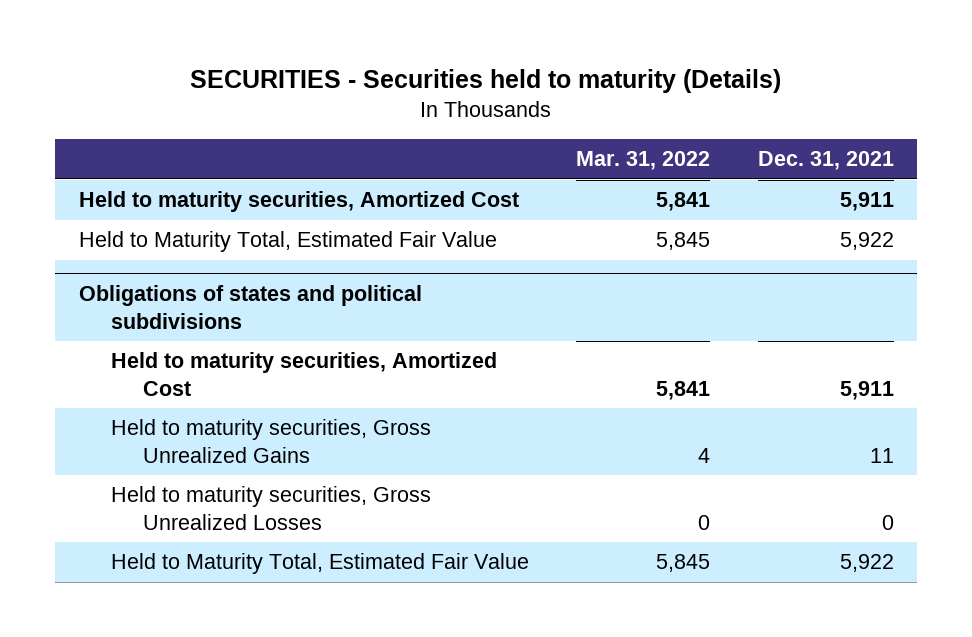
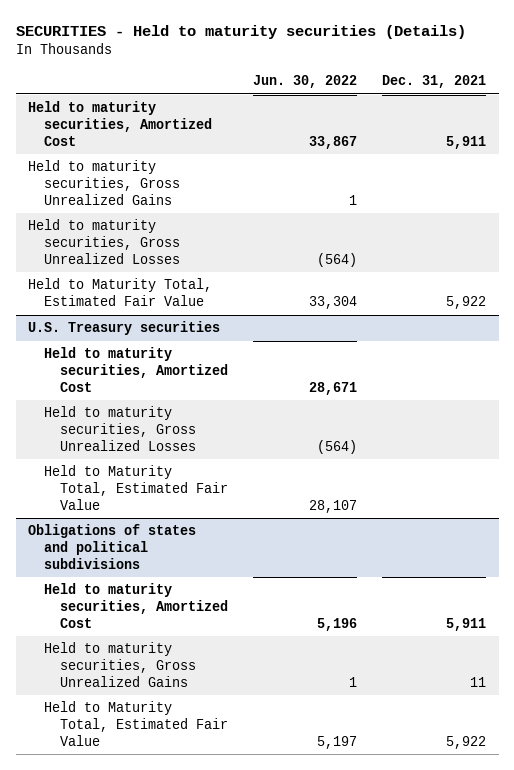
[190,69,782,94] SECURITIES - Securities held to maturity (Details) -> [15,25,466,40] SECURITIES - Held to maturity securities (Details)
[576,151,711,171] Mar. 31, 2022 -> none
none -> [252,75,357,89] Jun. 30, 2022
none -> [28,160,180,205] Held to maturity securities, Gross Unrealized Gains
none -> [28,219,180,264] Held to maturity securities, Gross Unrealized Losses
none -> [28,321,221,336] U.S. Treasury securities
none -> [43,347,228,392] Held to maturity securities, Amortized Cost
none -> [43,406,196,451] Held to maturity securities, Gross Unrealized Losses
none -> [43,465,228,510] Held to Maturity Total, Estimated Fair Value
[110,486,431,531] Held to maturity securities, Gross Unrealized Losses -> none

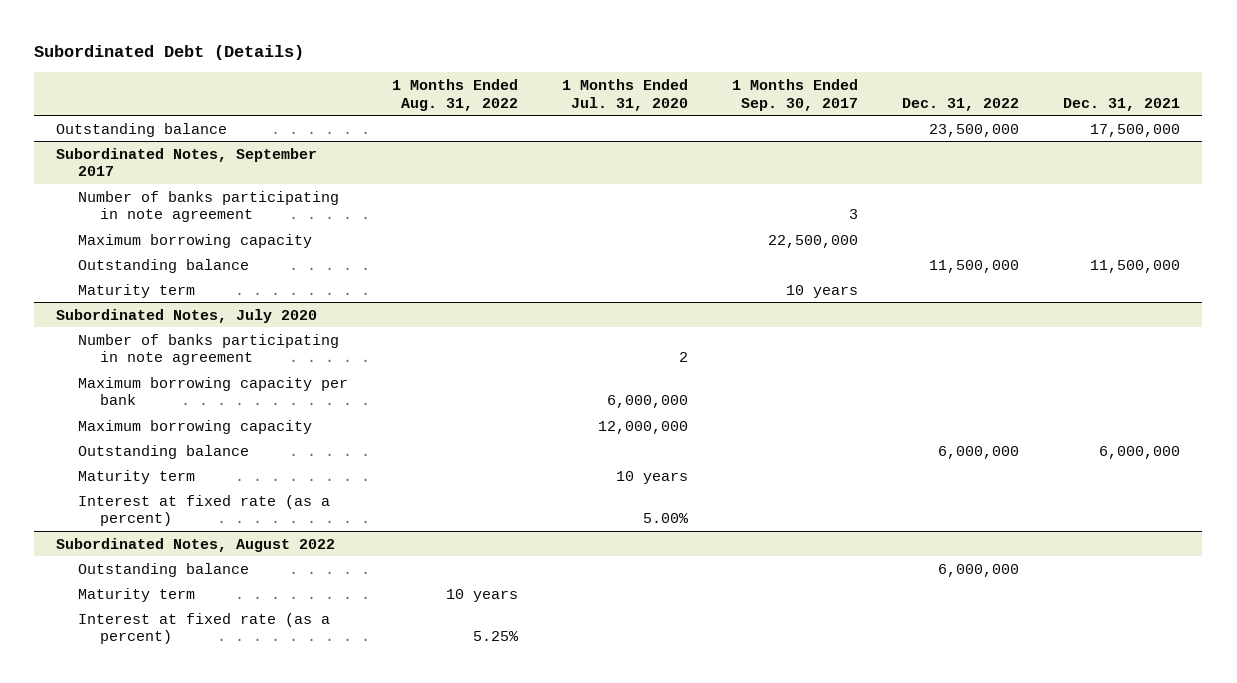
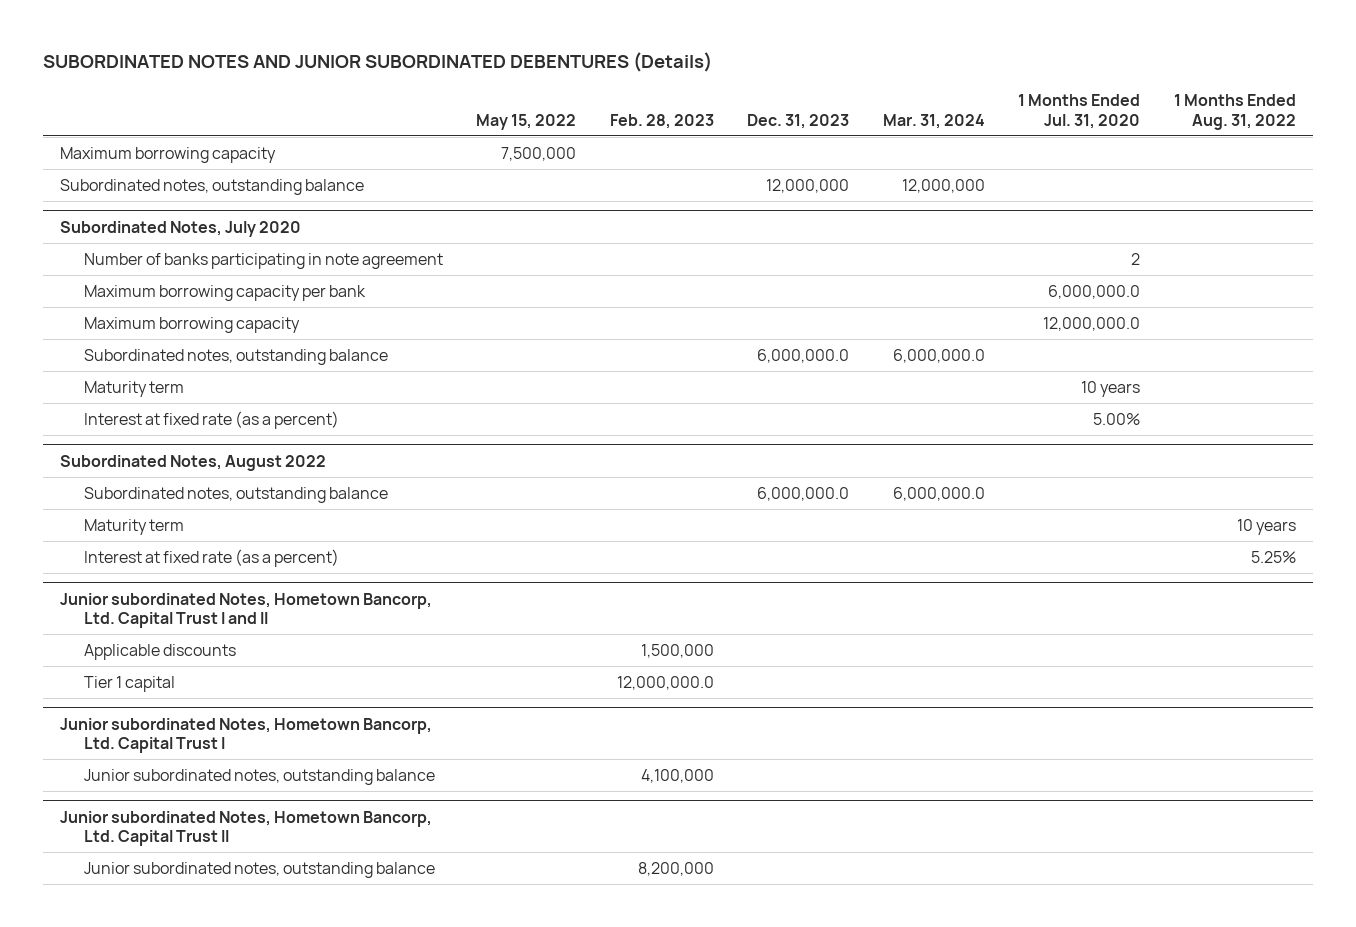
[34,45,305,61] Subordinated Debt (Details) -> [43,52,713,73] SUBORDINATED NOTES AND JUNIOR SUBORDINATED DEBENTURES (Details)
[732,78,859,111] 1 Months Ended Sep. 30, 2017 -> none
[902,97,1020,111] Dec. 31, 2022 -> none
[1063,97,1181,111] Dec. 31, 2021 -> none
none -> [476,113,577,130] May 15, 2022
none -> [609,113,714,129] Feb. 28, 2023
none -> [747,113,850,129] Dec. 31, 2023
none -> [882,113,985,129] Mar. 31, 2024
[56,147,318,177] Subordinated Notes, September 2017 -> none
[77,190,339,223] Number of banks participating in note agreement -> none
[77,233,312,248] Maximum borrowing capacity -> none
[77,258,249,273] Outstanding balance -> none
[77,283,195,298] Maturity term -> none
none -> [59,146,276,163] Maximum borrowing capacity
[56,122,228,137] Outstanding balance -> [59,178,364,195] Subordinated notes, outstanding balance
[607,395,689,409] 6,000,000 -> [1048,284,1141,299] 6,000,000.0
[598,420,689,434] 12,000,000 -> [1043,316,1141,331] 12,000,000.0
[77,444,249,459] Outstanding balance -> [83,348,388,365] Subordinated notes, outstanding balance
[77,562,249,577] Outstanding balance -> [83,486,388,503] Subordinated notes, outstanding balance
none -> [59,592,432,629] Junior subordinated Notes, Hometown Bancorp, Ltd. Capital Trust I and II
none -> [83,643,236,660] Applicable discounts
none -> [83,675,175,692] Tier 1 capital
none -> [59,717,432,754] Junior subordinated Notes, Hometown Bancorp, Ltd. Capital Trust I
none -> [83,768,435,785] Junior subordinated notes, outstanding balance
none -> [59,810,432,847] Junior subordinated Notes, Hometown Bancorp, Ltd. Capital Trust II
none -> [83,861,435,878] Junior subordinated notes, outstanding balance

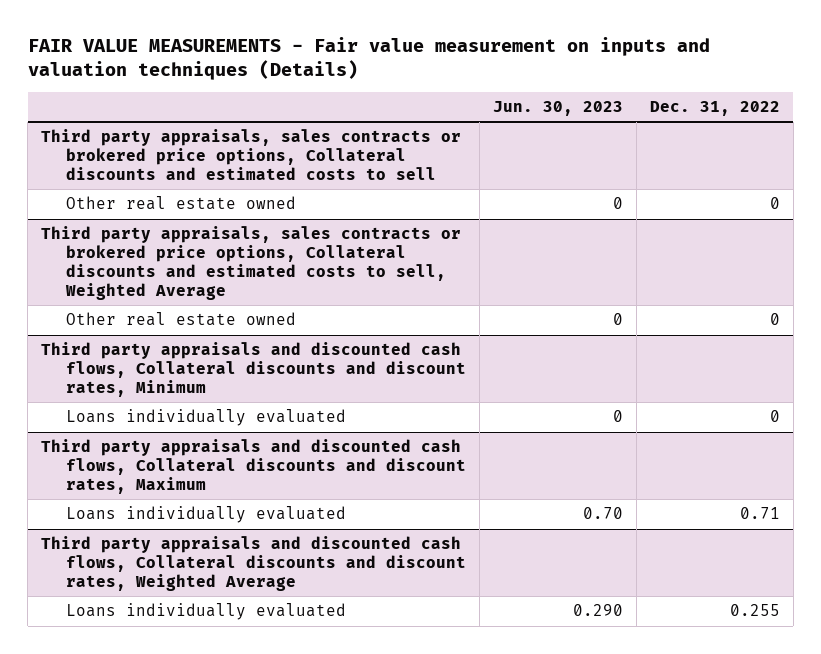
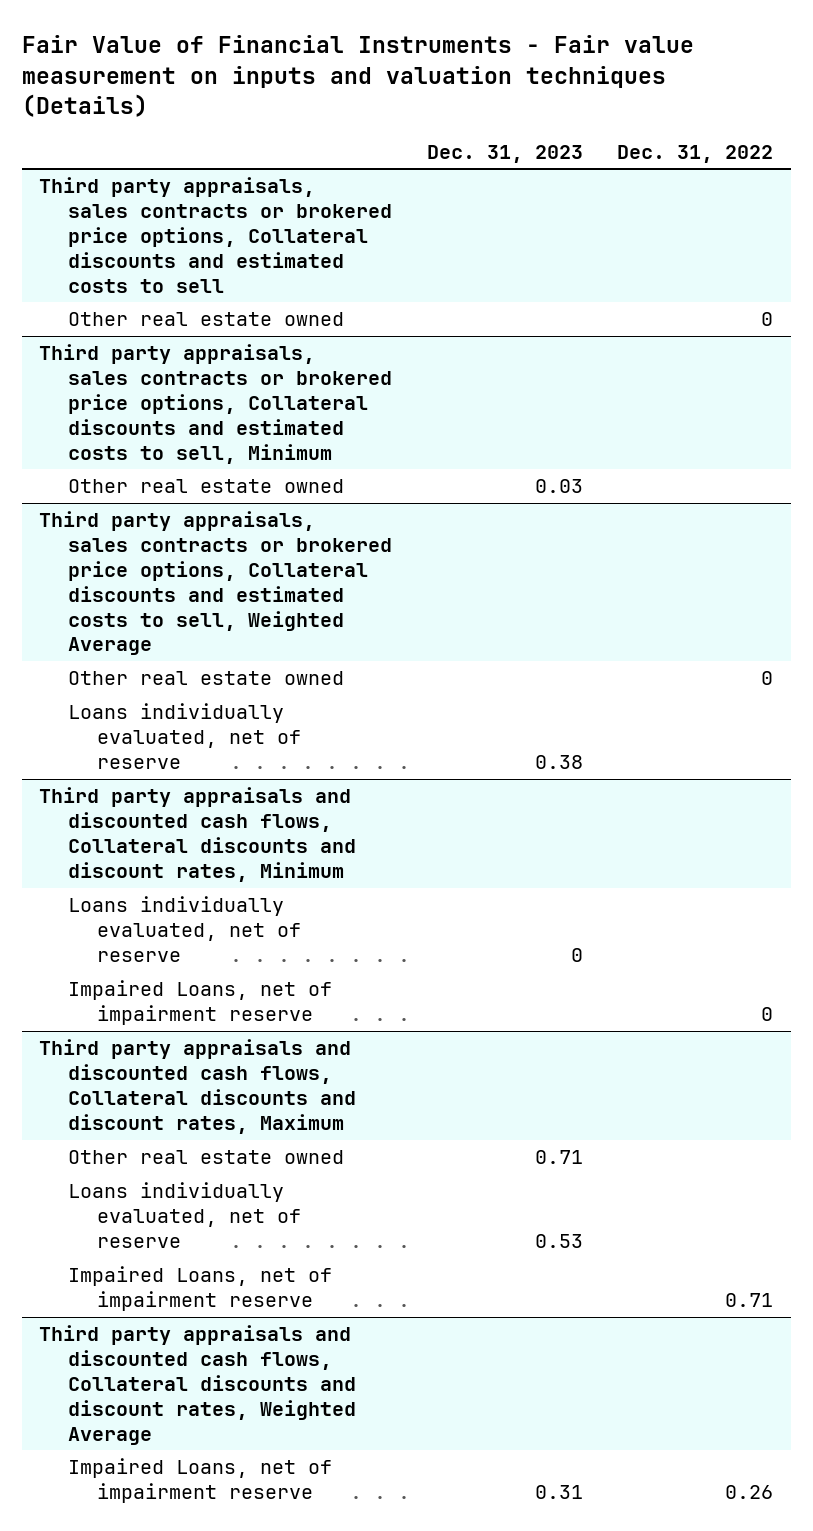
[27,37,710,81] FAIR VALUE MEASUREMENTS - Fair value measurement on inputs and valuation techniques (Details) -> [22,34,695,118] Fair Value of Financial Instruments - Fair value measurement on inputs and valuation techniques (Details)
[492,100,623,116] Jun. 30, 2023 -> none
none -> [426,144,583,163] Dec. 31, 2023
none -> [39,344,393,464] Third party appraisals, sales contracts or brokered price options, Collateral discounts and estimated costs to sell, Minimum
none -> [68,479,345,494] Other real estate owned
none -> [68,703,302,769] Loans individually evaluated, net of reserve
none -> [68,896,302,962] Loans individually evaluated, net of reserve
[65,409,346,427] Loans individually evaluated -> [68,980,333,1026] Impaired Loans, net of impairment reserve
none -> [68,1150,345,1165] Other real estate owned
none -> [68,1182,302,1248] Loans individually evaluated, net of reserve
[65,506,346,524] Loans individually evaluated -> [68,1266,333,1312] Impaired Loans, net of impairment reserve
[65,603,346,621] Loans individually evaluated -> none
none -> [68,1458,333,1504] Impaired Loans, net of impairment reserve

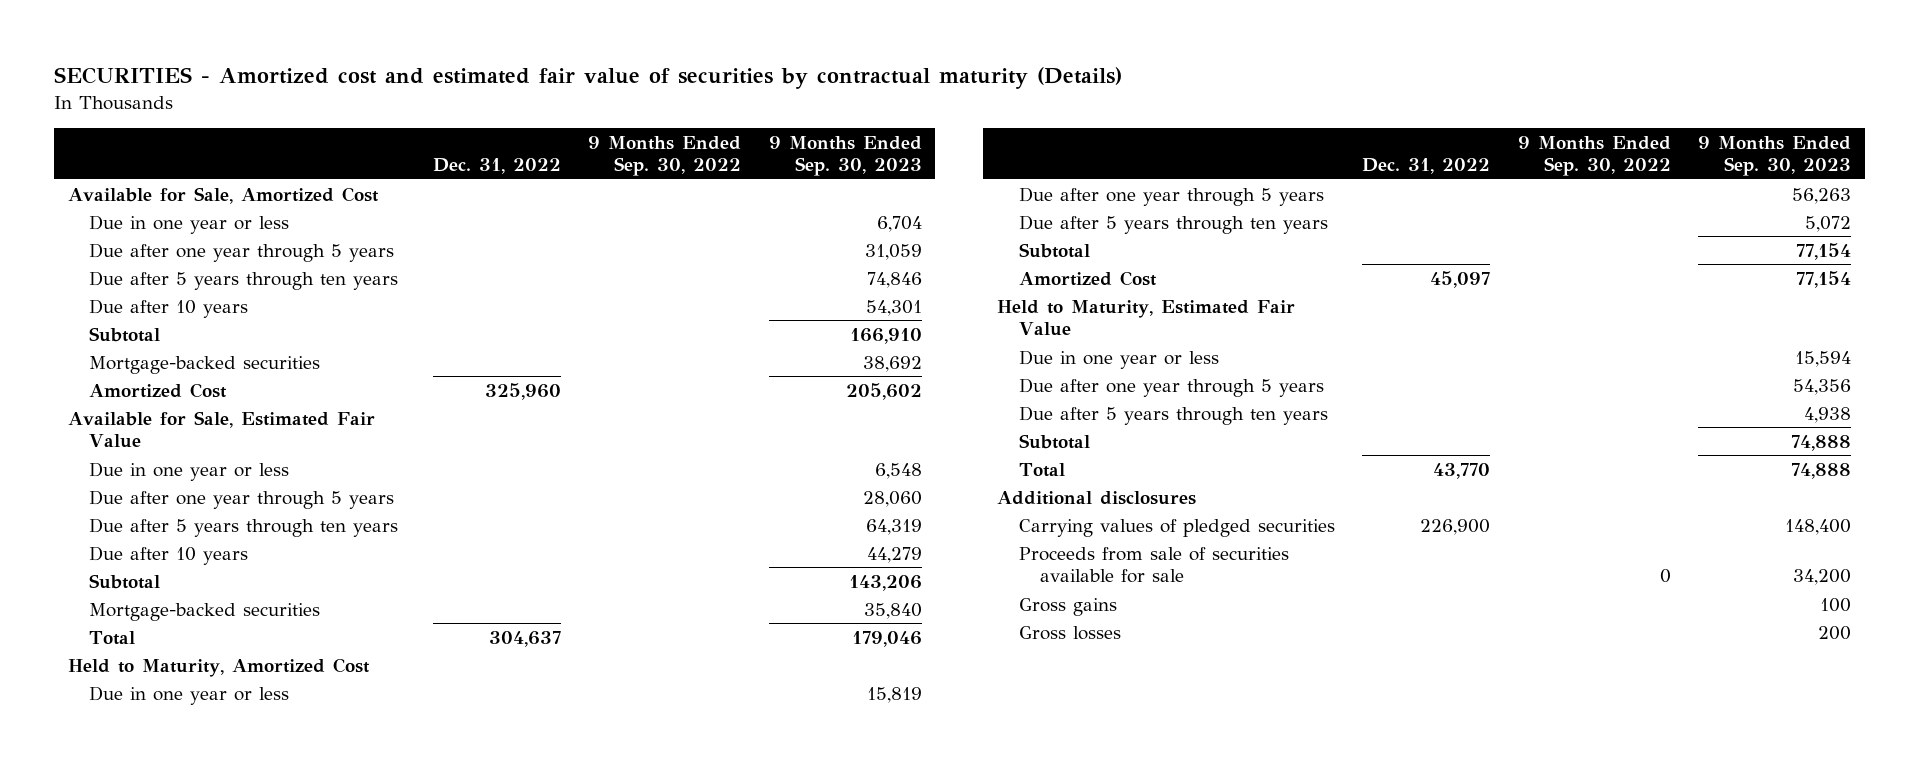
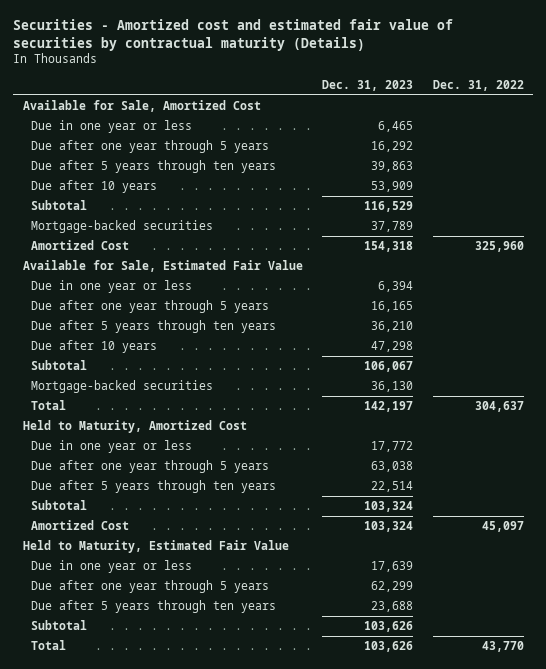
[53,67,1122,90] SECURITIES - Amortized cost and estimated fair value of securities by contractual maturity (Details) -> [12,19,453,52] Securities - Amortized cost and estimated fair value of securities by contractual maturity (Details)
[588,136,742,177] 9 Months Ended Sep. 30, 2022 -> none
[768,136,922,177] 9 Months Ended Sep. 30, 2023 -> none
none -> [322,79,414,91] Dec. 31, 2023
[996,490,1196,505] Additional disclosures -> none
[1018,518,1335,537] Carrying values of pledged securities -> none
[1018,546,1289,583] Proceeds from sale of securities available for sale -> none
[1018,597,1117,616] Gross gains -> none
[1018,625,1121,640] Gross losses -> none

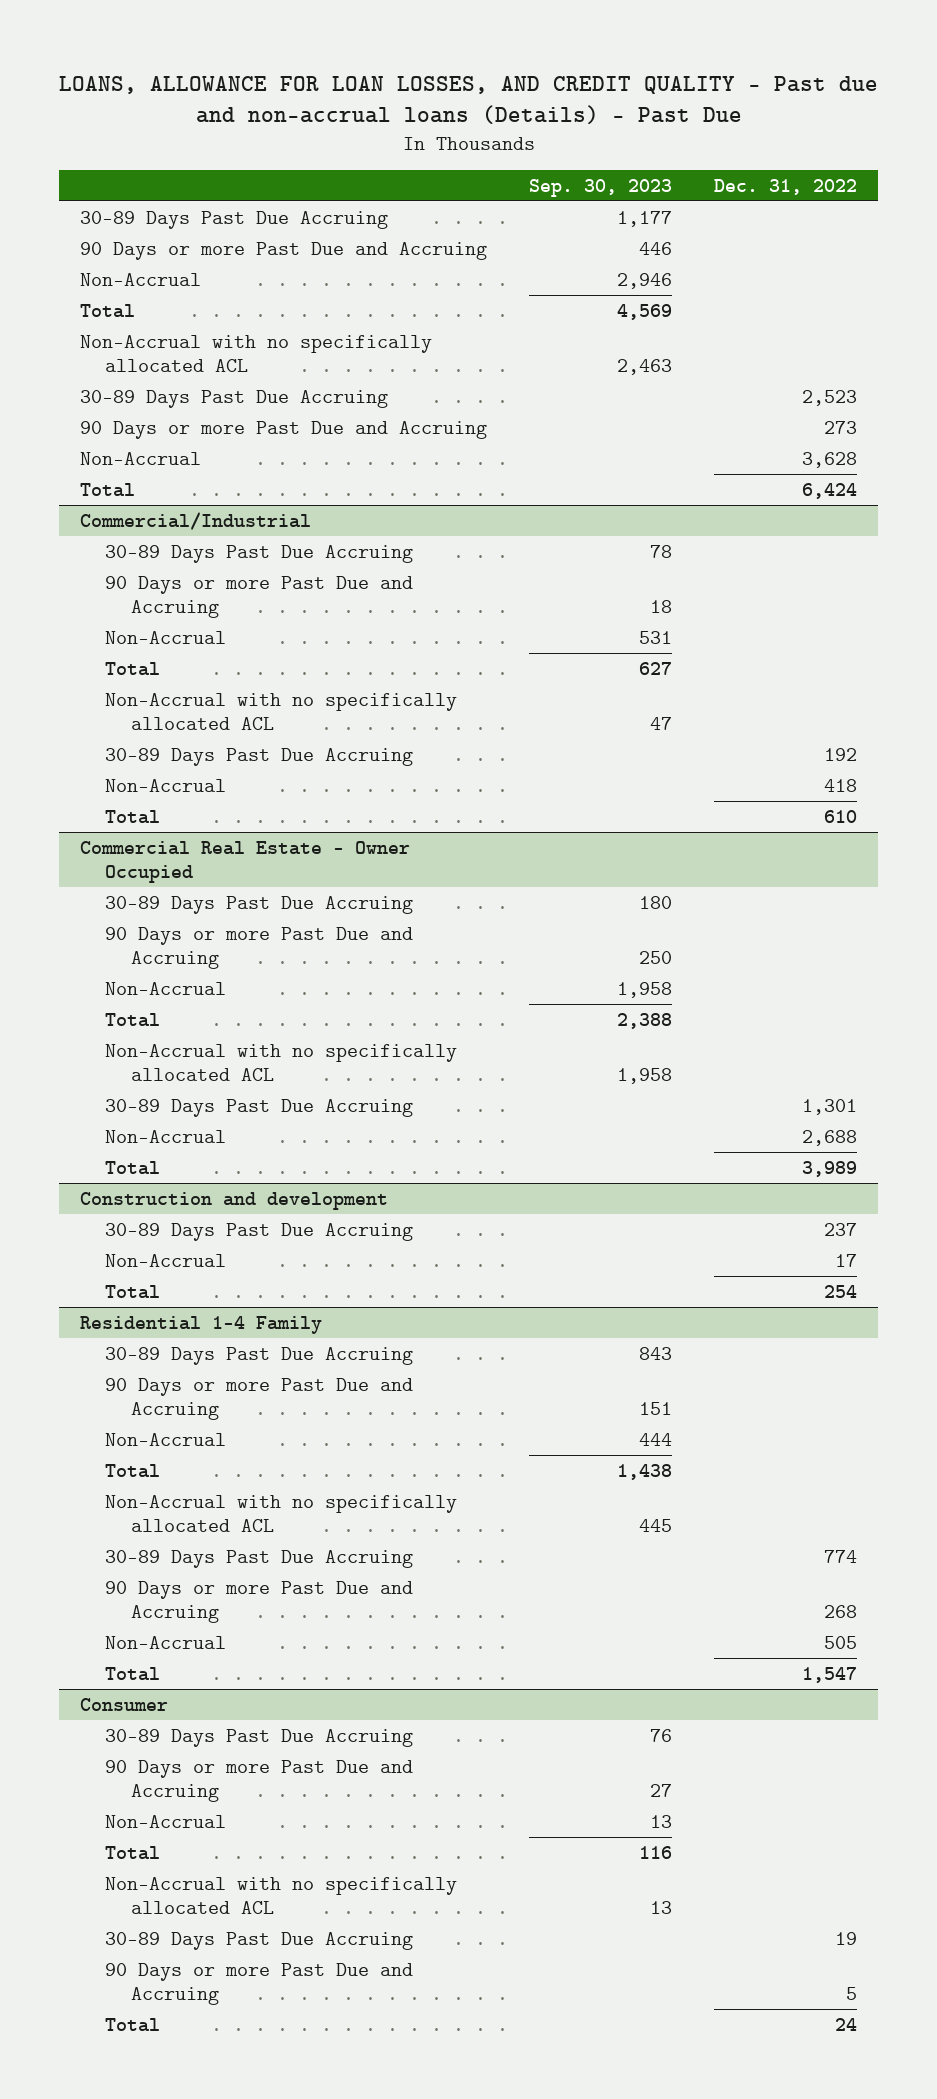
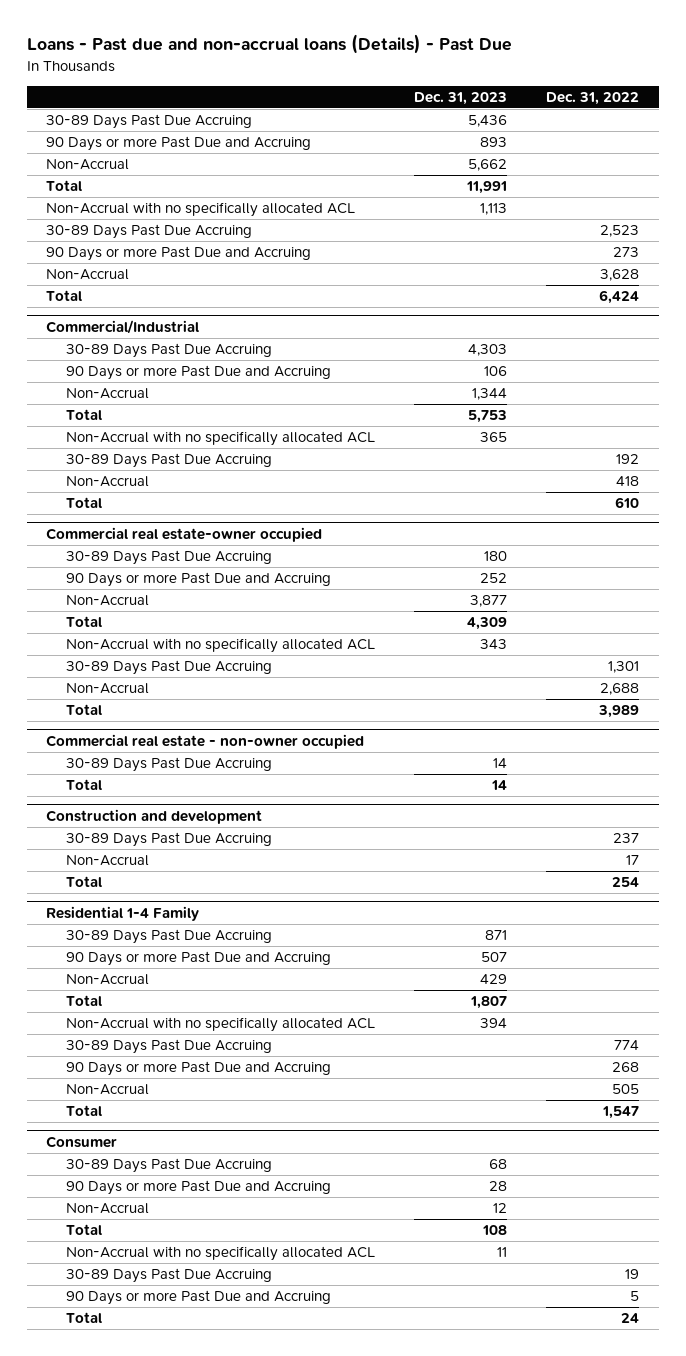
[58,75,878,125] LOANS, ALLOWANCE FOR LOAN LOSSES, AND CREDIT QUALITY - Past due and non-accrual loans (Details) - Past Due -> [26,34,512,55] Loans - Past due and non-accrual loans (Details) - Past Due
[529,178,673,197] Sep. 30, 2023 -> none
none -> [414,91,508,105] Dec. 31, 2023
[80,840,411,883] Commercial Real Estate - Owner Occupied -> [46,526,323,542] Commercial real estate-owner occupied
none -> [46,733,365,749] Commercial real estate - non-owner occupied
none -> [66,757,273,773] 30-89 Days Past Due Accruing
none -> [66,779,103,791] Total

